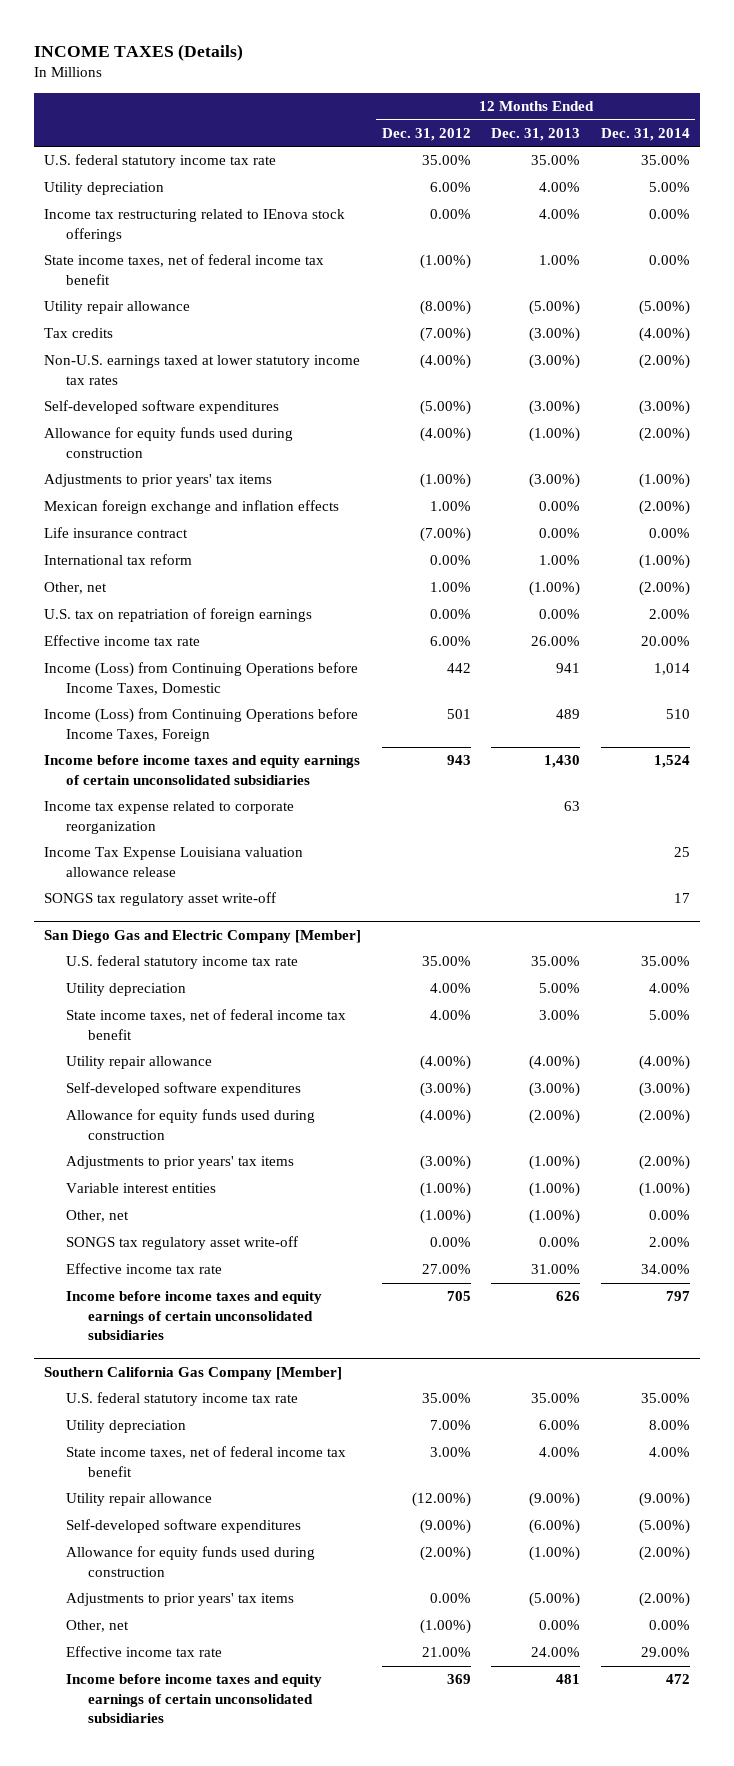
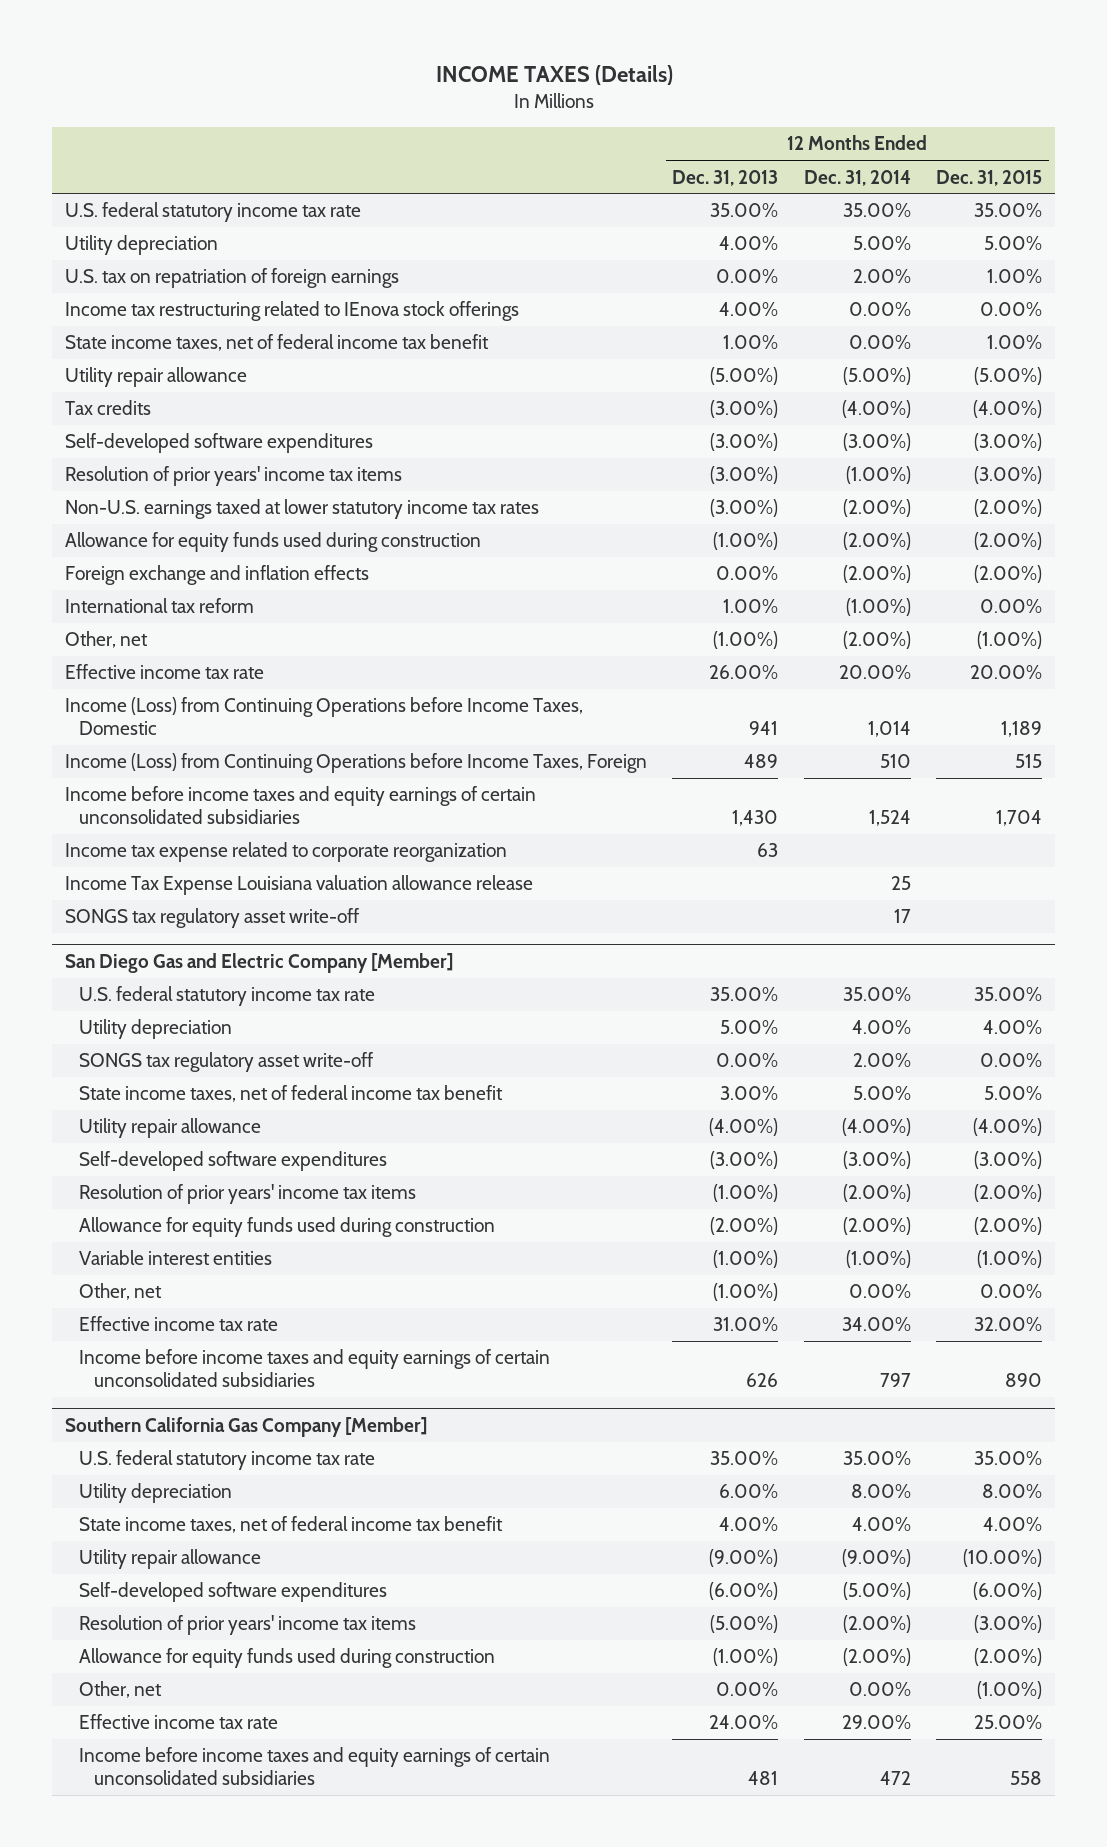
[381,127,471,141] Dec. 31, 2012 -> none
none -> [936,169,1043,186] Dec. 31, 2015
[44,608,313,623] U.S. tax on repatriation of foreign earnings -> [64,268,399,289] U.S. tax on repatriation of foreign earnings
none -> [64,466,402,487] Resolution of prior years' income tax items
[44,355,361,385] Non-U.S. earnings taxed at lower statutory income tax rates -> [64,499,539,520] Non-U.S. earnings taxed at lower statutory income tax rates
[44,474,273,488] Adjustments to prior years' tax items -> none
[44,527,189,539] Life insurance contract -> none
[44,500,340,515] Mexican foreign exchange and inflation effects -> [64,565,369,586] Foreign exchange and inflation effects
[66,1236,299,1251] SONGS tax regulatory asset write-off -> [79,1052,375,1073] SONGS tax regulatory asset write-off
none -> [79,1184,417,1205] Resolution of prior years' income tax items
[66,1156,295,1170] Adjustments to prior years' tax items -> none
none -> [79,1615,417,1636] Resolution of prior years' income tax items
[66,1593,295,1607] Adjustments to prior years' tax items -> none

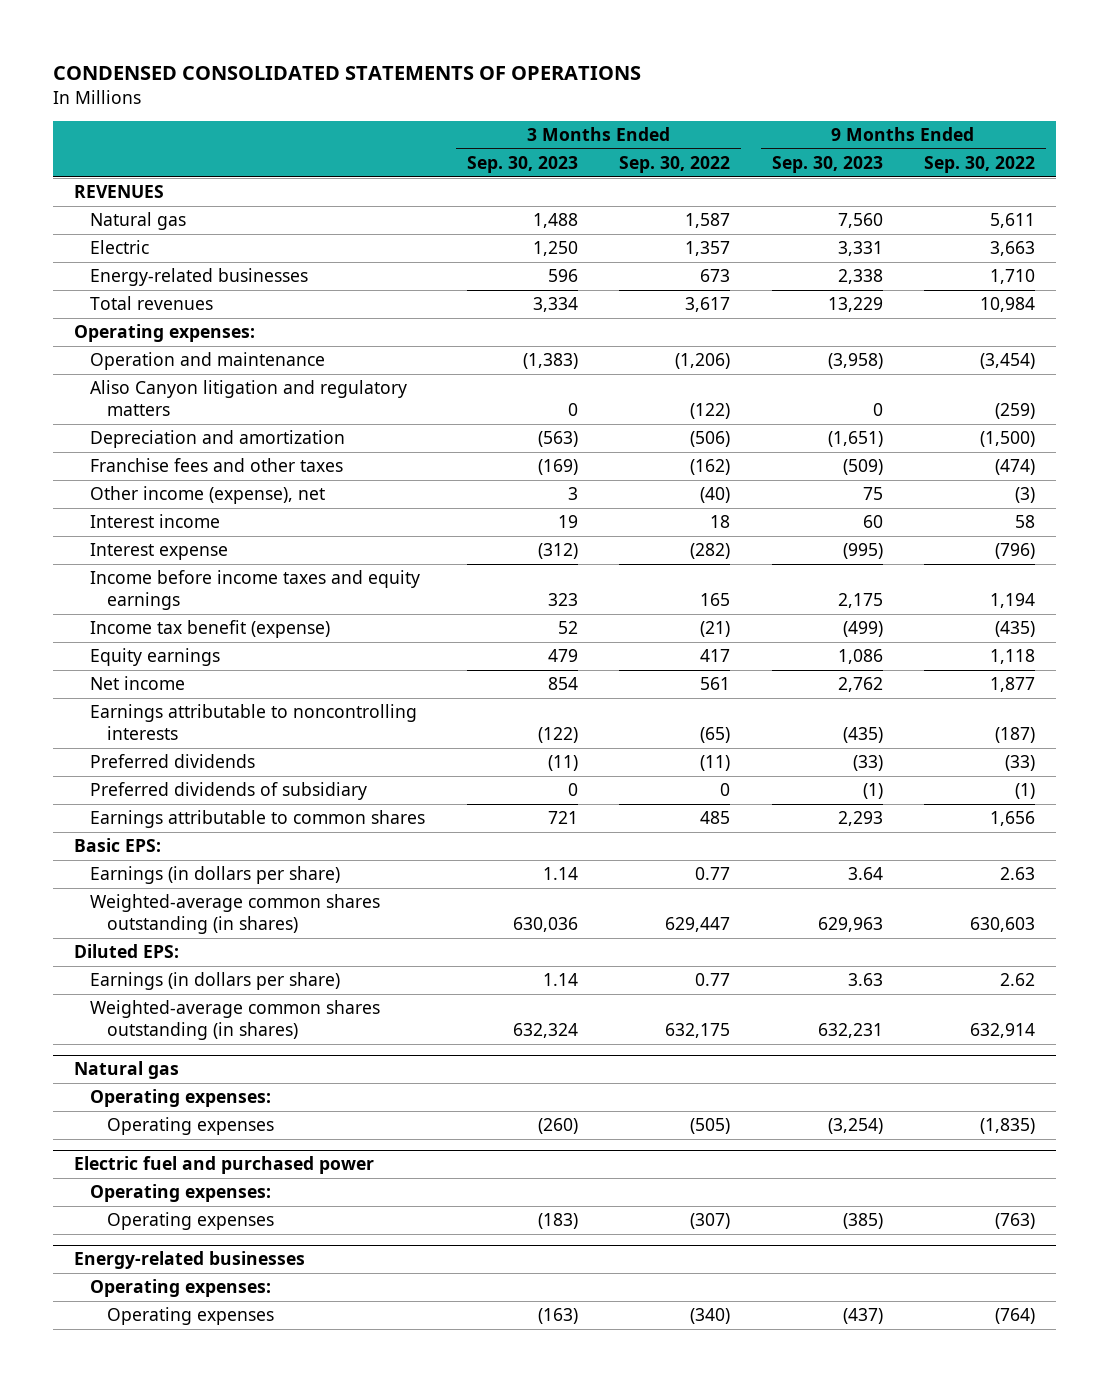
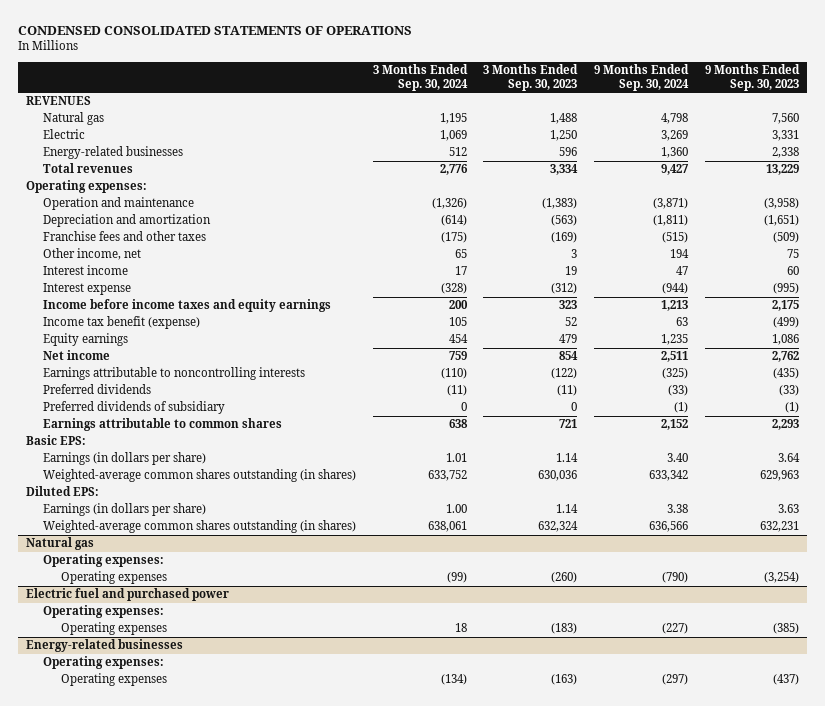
[619,156,731,174] Sep. 30, 2022 -> none
[924,156,1036,174] Sep. 30, 2022 -> none
none -> [372,64,468,91] 3 Months Ended Sep. 30, 2024
none -> [593,64,689,91] 9 Months Ended Sep. 30, 2024
[90,380,408,417] Aliso Canyon litigation and regulatory matters -> none
[90,486,326,505] Other income (expense), net -> [43,248,142,261] Other income, net

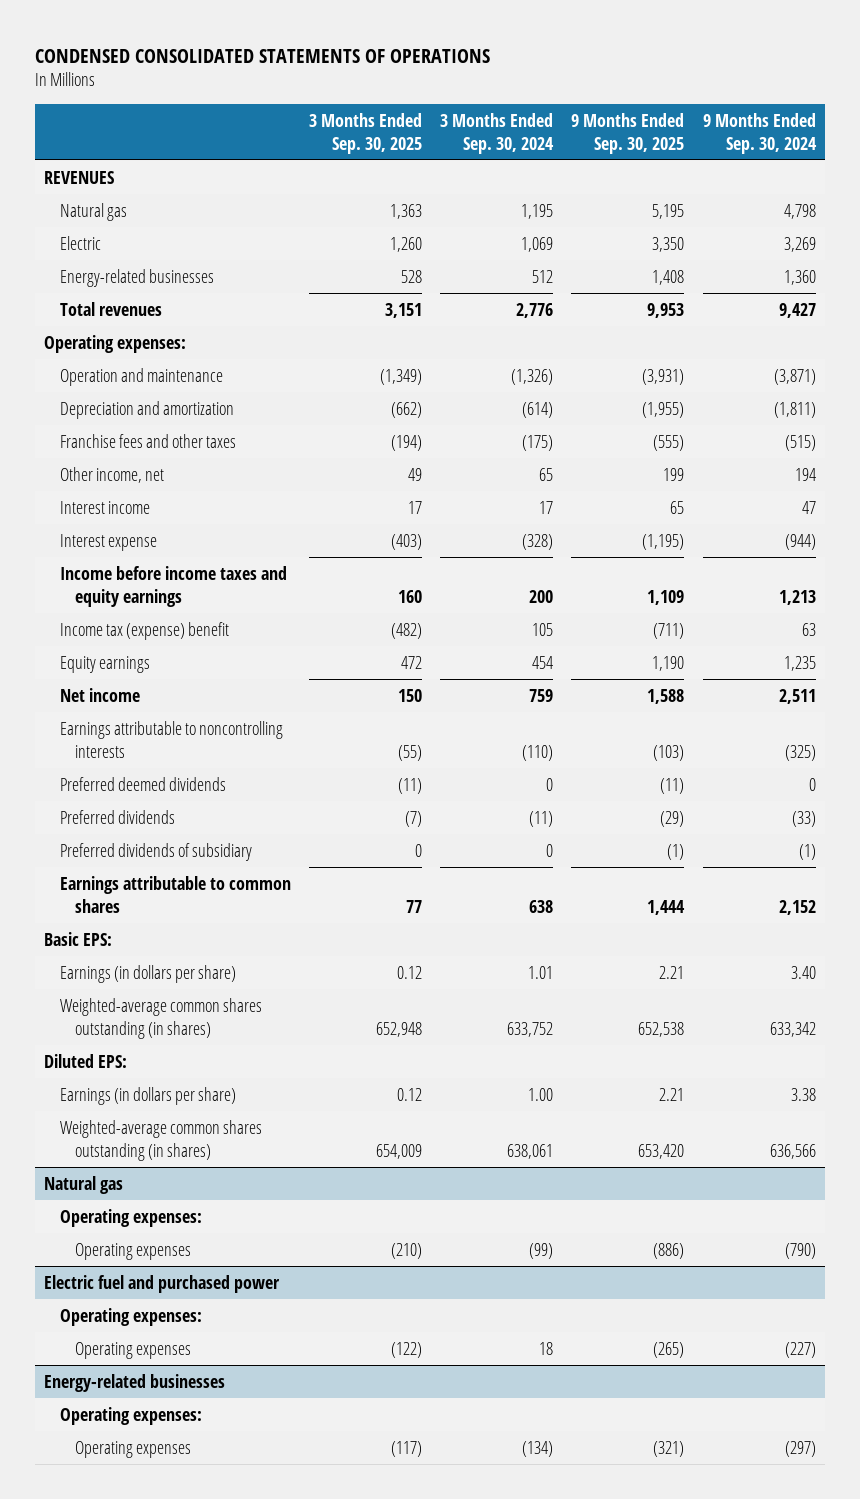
[483,64,579,91] 3 Months Ended Sep. 30, 2023 -> none
[704,64,800,91] 9 Months Ended Sep. 30, 2023 -> none
none -> [308,112,422,154] 3 Months Ended Sep. 30, 2025
none -> [571,112,685,154] 9 Months Ended Sep. 30, 2025
[43,316,201,330] Income tax benefit (expense) -> [59,621,229,640] Income tax (expense) benefit
none -> [59,776,226,791] Preferred deemed dividends

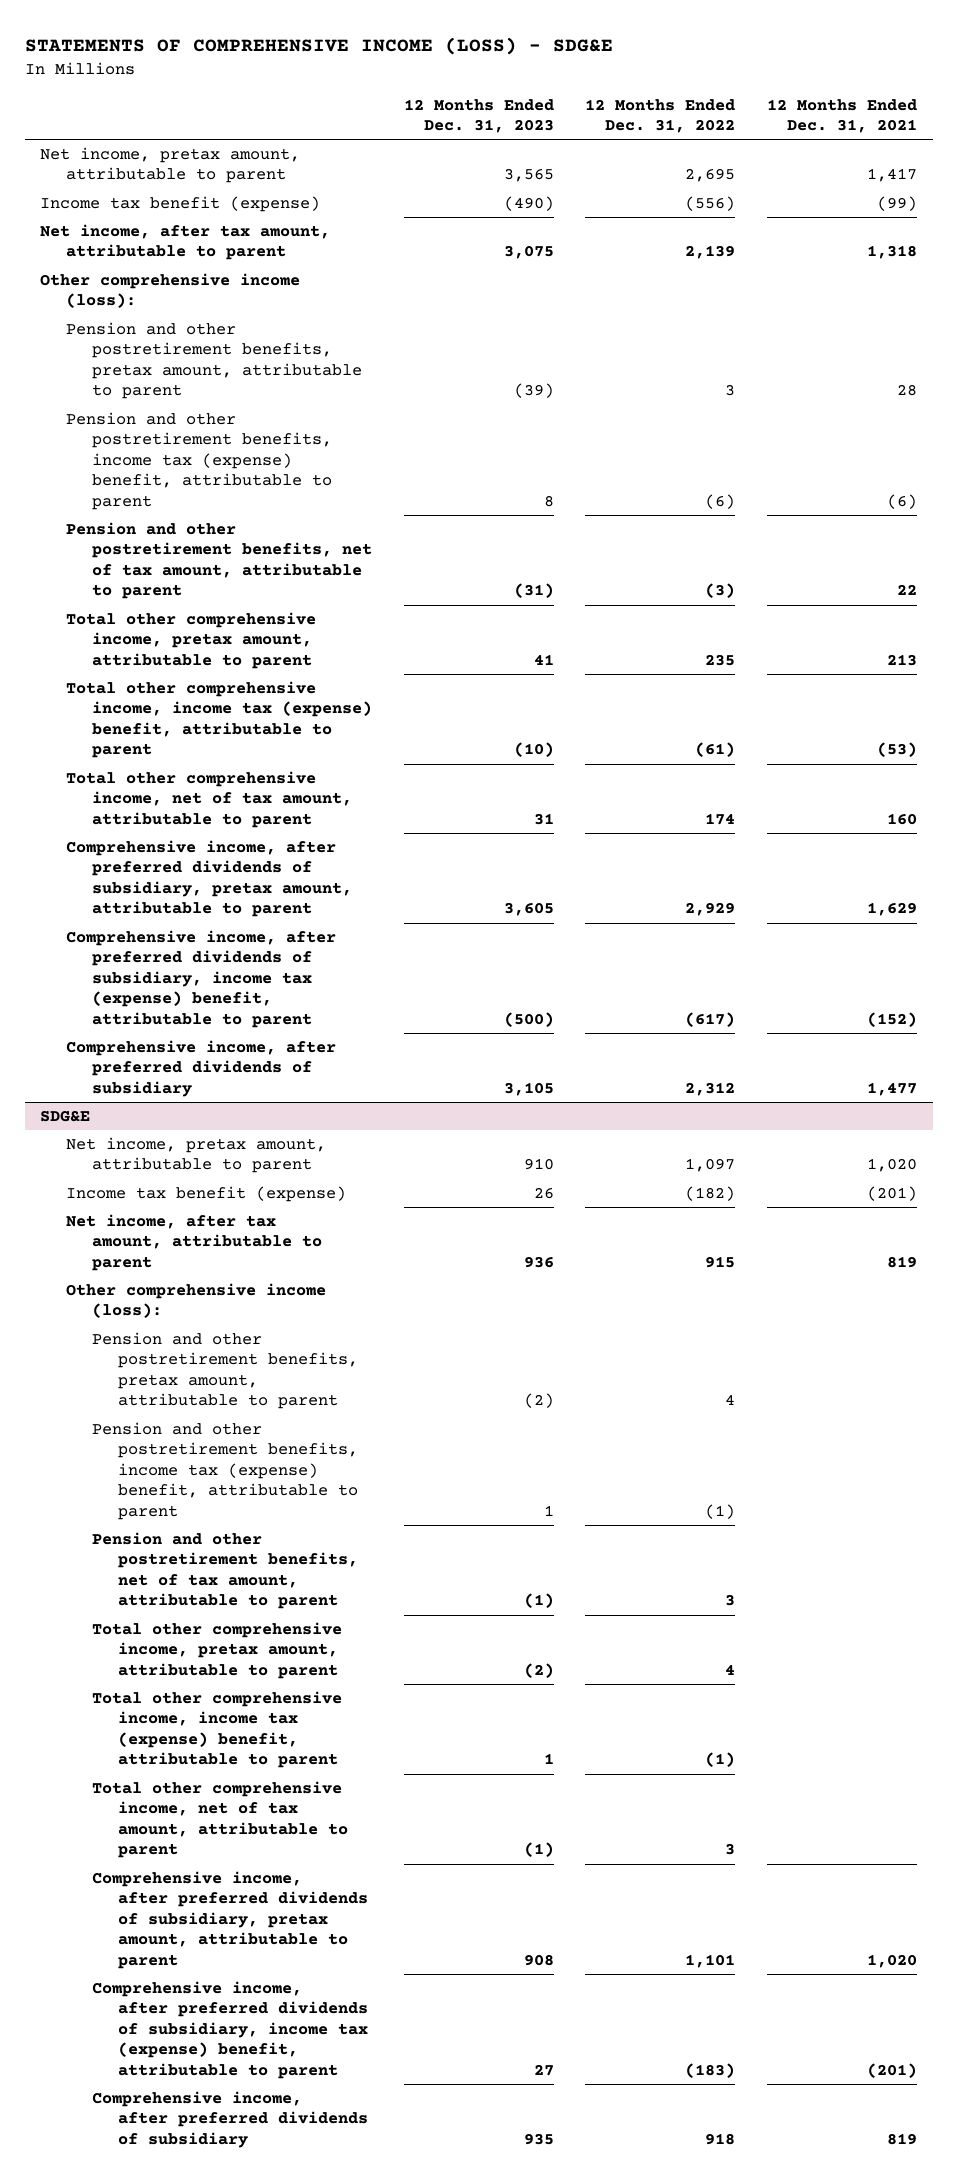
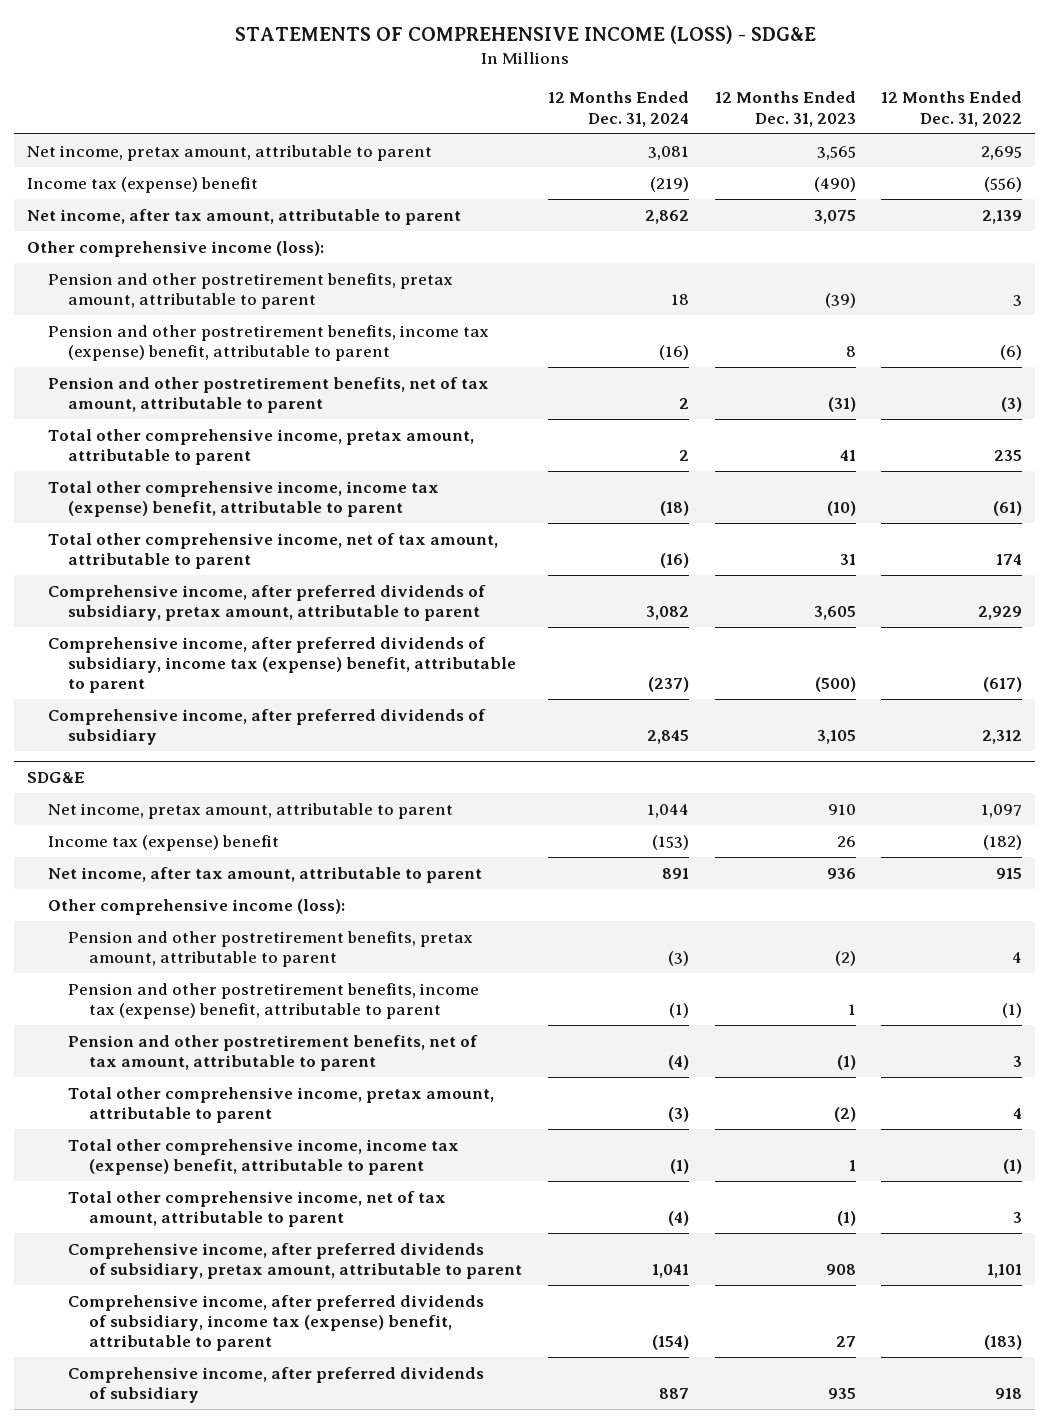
[767,98,918,134] 12 Months Ended Dec. 31, 2021 -> none
none -> [547,91,689,127] 12 Months Ended Dec. 31, 2024
[40,196,321,213] Income tax benefit (expense) -> [27,176,259,193] Income tax (expense) benefit
[66,1186,347,1203] Income tax benefit (expense) -> [47,834,279,851] Income tax (expense) benefit

